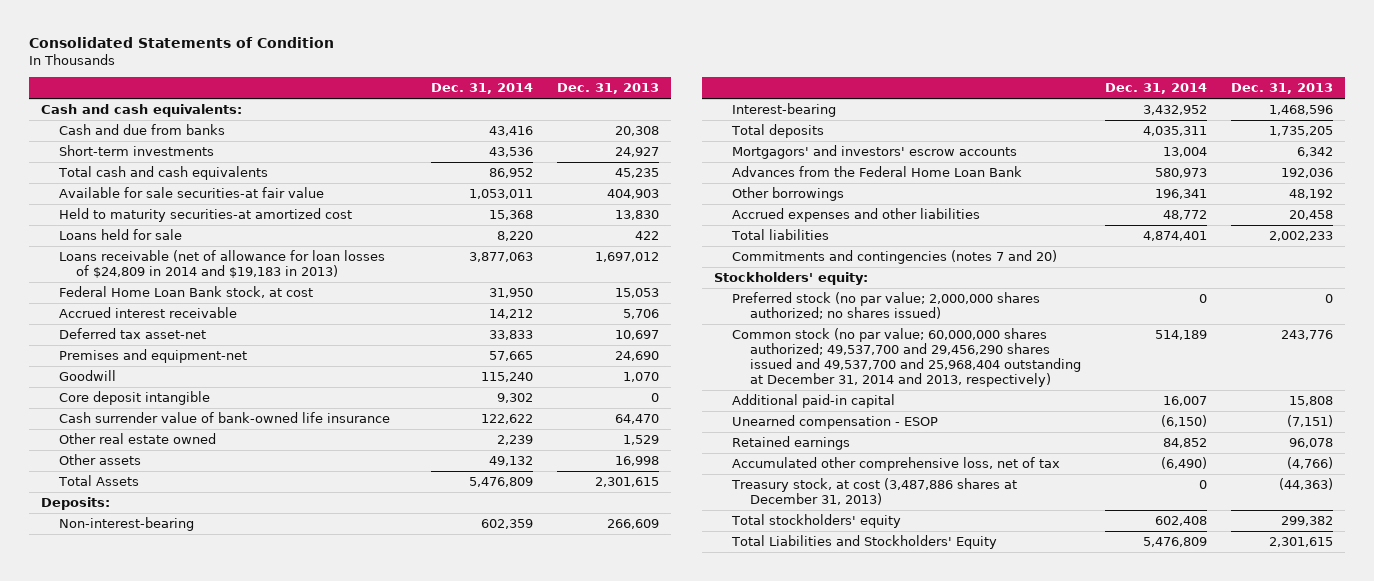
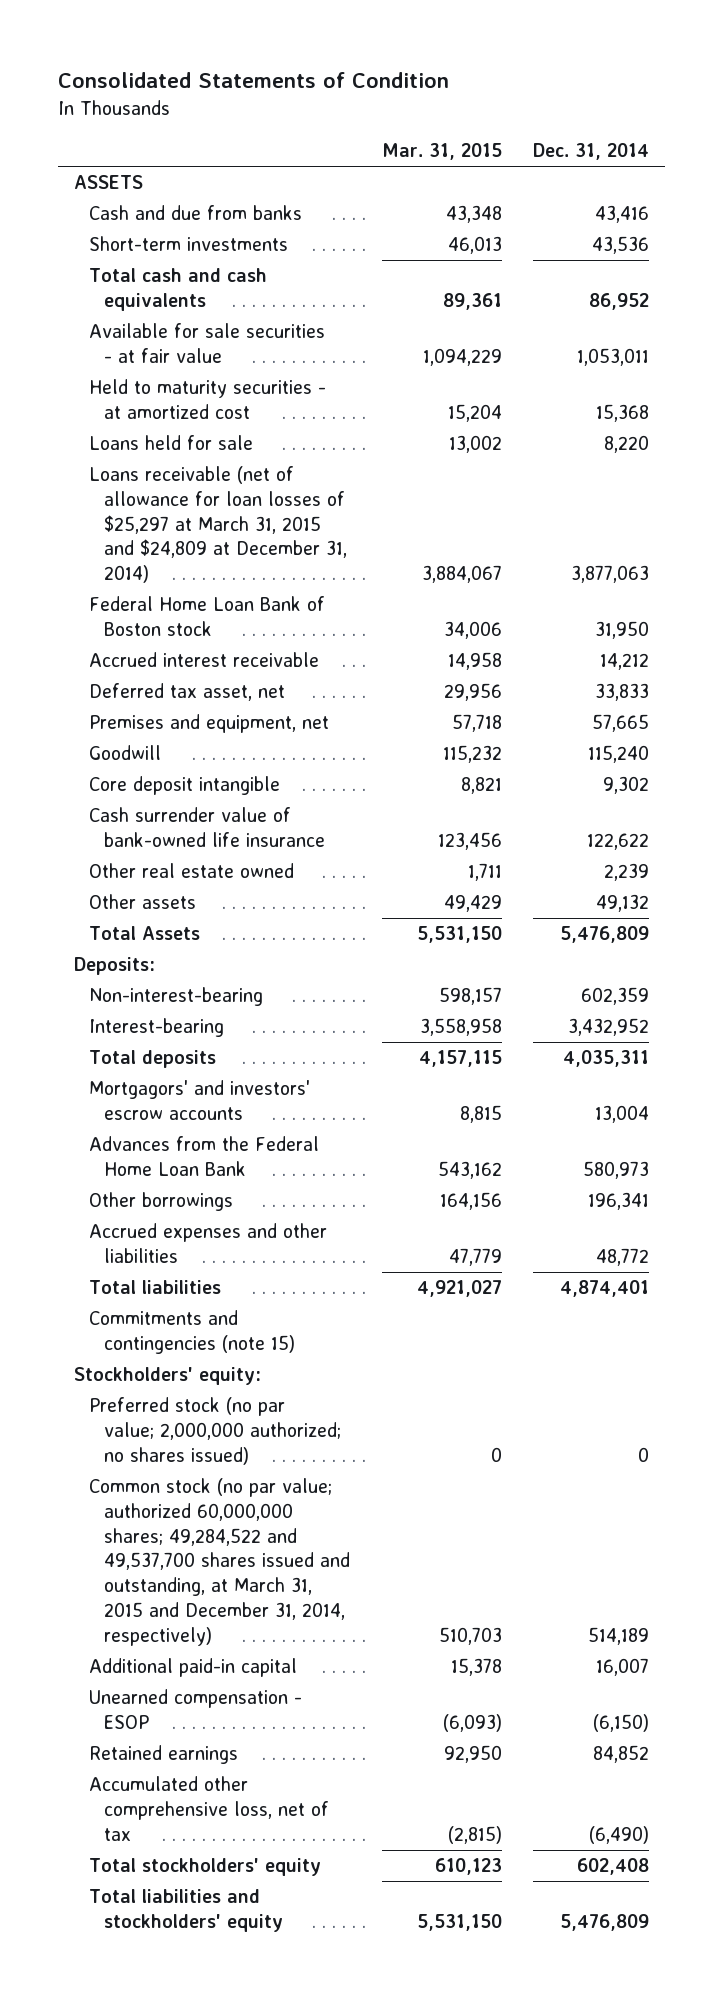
[557,83,660,95] Dec. 31, 2013 -> none
none -> [381,143,502,161] Mar. 31, 2015
[41,103,243,117] Cash and cash equivalents: -> none
none -> [73,175,143,190] ASSETS
[58,186,324,198] Available for sale securities-at fair value -> [88,323,325,364] Available for sale securities - at fair value
[58,207,352,222] Held to maturity securities-at amortized cost -> [88,379,326,420] Held to maturity securities - at amortized cost
[58,249,385,278] Loans receivable (net of allowance for loan losses of $24,809 in 2014 and $19,183 in 2013) -> [88,466,347,584] Loans receivable (net of allowance for loan losses of $25,297 at March 31, 2015 and $24,809 at December 31, 2014)
[58,285,313,298] Federal Home Loan Bank stock, at cost -> [88,596,325,637] Federal Home Loan Bank of Boston stock
[58,327,206,339] Deferred tax asset-net -> [88,683,285,702] Deferred tax asset, net
[58,348,247,363] Premises and equipment-net -> [88,714,329,734] Premises and equipment, net
[731,249,1057,264] Commitments and contingencies (notes 7 and 20) -> [88,1310,295,1355] Commitments and contingencies (note 15)
[731,291,1040,319] Preferred stock (no par value; 2,000,000 shares authorized; no shares issued) -> [88,1397,341,1465] Preferred stock (no par value; 2,000,000 authorized; no shares issued)
[731,327,1081,387] Common stock (no par value; 60,000,000 shares authorized; 49,537,700 and 29,456,290 shares issued and 49,537,700 and 25,968,404 outstanding at December 31, 2014 and 2013, respectively) -> [88,1478,350,1646] Common stock (no par value; authorized 60,000,000 shares; 49,284,522 and 49,537,700 shares issued and outstanding, at March 31, 2015 and December 31, 2014, respectively)
[730,477,1017,505] Treasury stock, at cost (3,487,886 shares at December 31, 2013) -> none
[730,534,997,549] Total Liabilities and Stockholders' Equity -> [88,1889,283,1933] Total liabilities and stockholders' equity

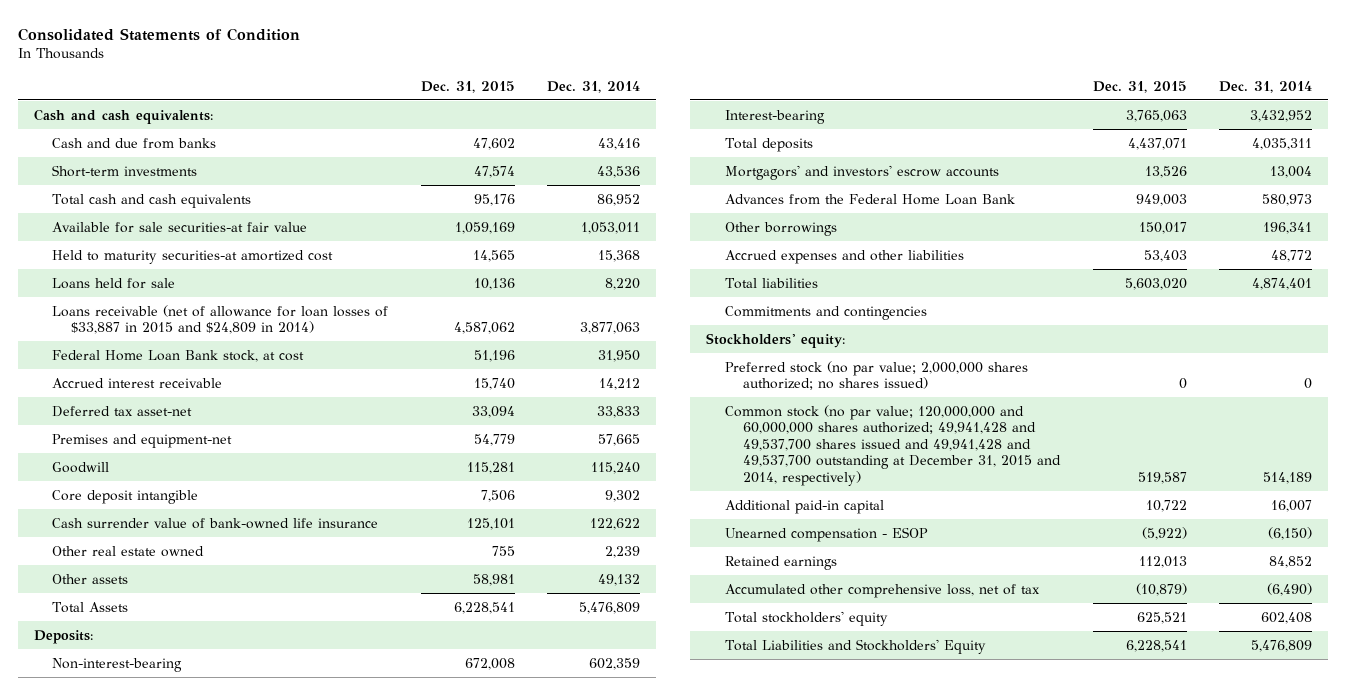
[381,143,502,161] Mar. 31, 2015 -> none
none -> [420,80,515,93] Dec. 31, 2015
[73,175,143,190] ASSETS -> none
none -> [34,108,214,124] Cash and cash equivalents:
[88,323,325,364] Available for sale securities - at fair value -> [52,221,308,233] Available for sale securities-at fair value
[88,379,326,420] Held to maturity securities - at amortized cost -> [52,249,334,264] Held to maturity securities-at amortized cost
[88,466,347,584] Loans receivable (net of allowance for loan losses of $25,297 at March 31, 2015 and $24,809 at December 31, 2014) -> [52,304,389,335] Loans receivable (net of allowance for loan losses of $33,887 in 2015 and $24,809 in 2014)
[88,596,325,637] Federal Home Loan Bank of Boston stock -> [52,349,305,362] Federal Home Loan Bank stock, at cost
[88,683,285,702] Deferred tax asset, net -> [52,405,193,417] Deferred tax asset-net
[88,714,329,734] Premises and equipment, net -> [52,433,233,448] Premises and equipment-net
[88,1310,295,1355] Commitments and contingencies (note 15) -> [724,305,927,320] Commitments and contingencies
[88,1397,341,1465] Preferred stock (no par value; 2,000,000 authorized; no shares issued) -> [724,360,1028,391] Preferred stock (no par value; 2,000,000 shares authorized; no shares issued)
[88,1478,350,1646] Common stock (no par value; authorized 60,000,000 shares; 49,284,522 and 49,537,700 shares issued and outstanding, at March 31, 2015 and December 31, 2014, respectively) -> [724,404,1062,486] Common stock (no par value; 120,000,000 and 60,000,000 shares authorized; 49,941,428 and 49,537,700 shares issued and 49,941,428 and 49,537,700 outstanding at December 31, 2015 and 2014, respectively)
[88,1889,283,1933] Total liabilities and stockholders' equity -> [724,638,986,654] Total Liabilities and Stockholders' Equity

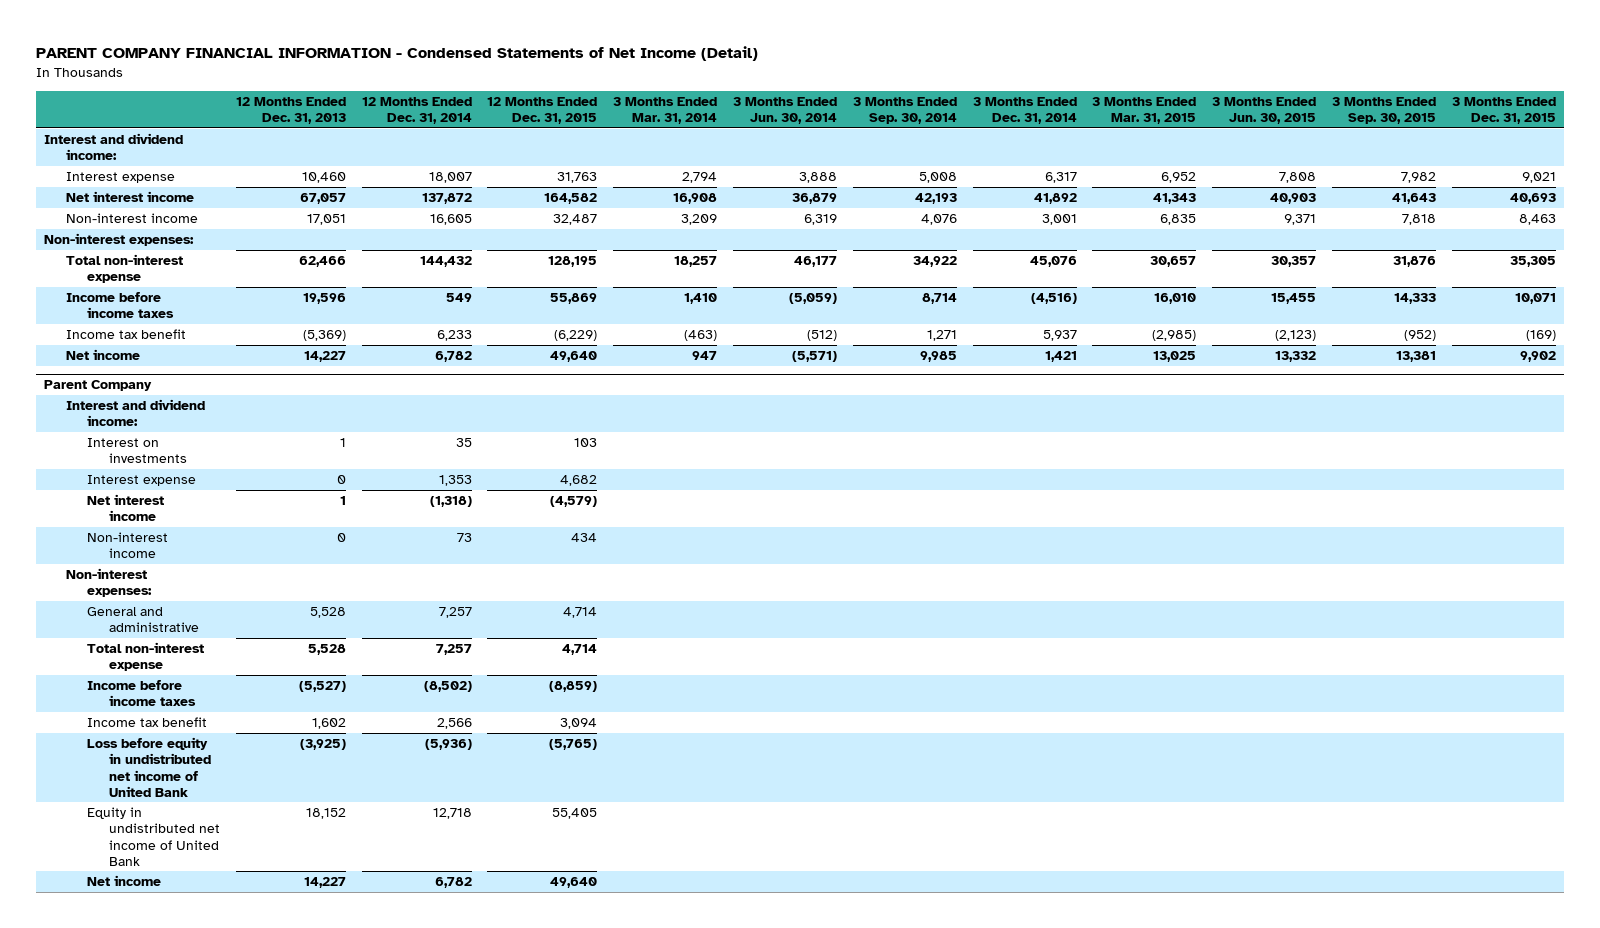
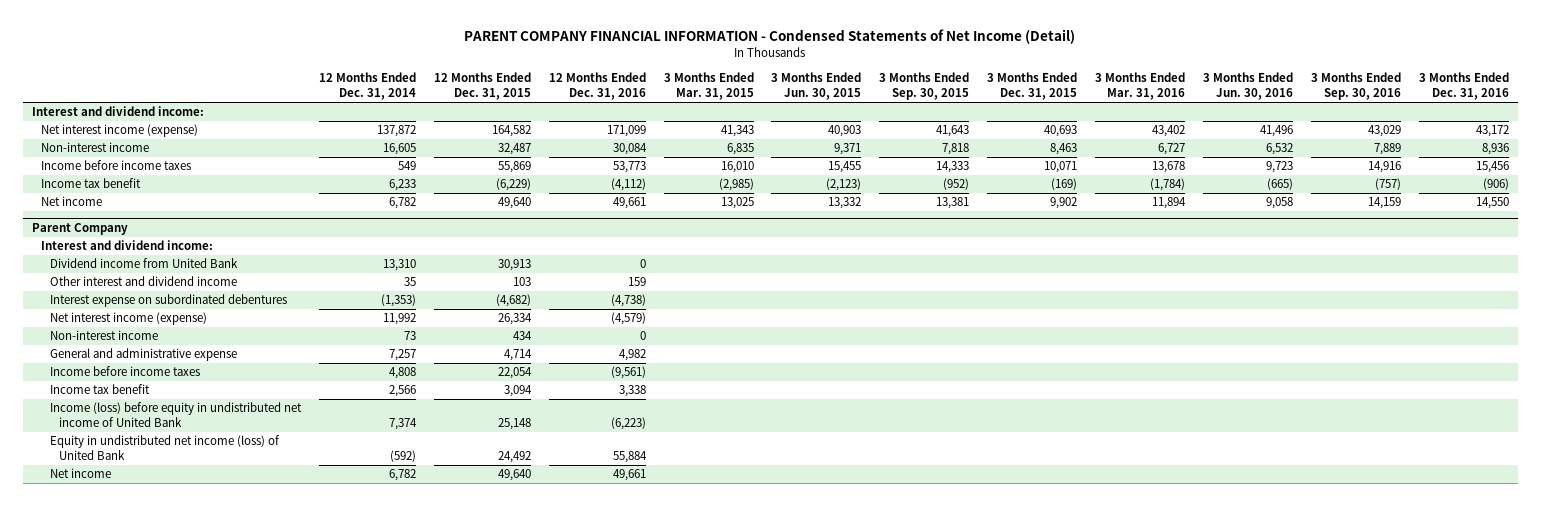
[235,96,346,125] 12 Months Ended Dec. 31, 2013 -> none
[613,96,718,125] 3 Months Ended Mar. 31, 2014 -> none
[733,96,838,125] 3 Months Ended Jun. 30, 2014 -> none
[852,96,957,125] 3 Months Ended Sep. 30, 2014 -> none
[972,96,1077,125] 3 Months Ended Dec. 31, 2014 -> none
none -> [548,72,646,101] 12 Months Ended Dec. 31, 2016
none -> [1095,72,1186,101] 3 Months Ended Mar. 31, 2016
none -> [1203,72,1294,101] 3 Months Ended Jun. 30, 2016
none -> [1310,72,1401,101] 3 Months Ended Sep. 30, 2016
none -> [1418,72,1509,101] 3 Months Ended Dec. 31, 2016
[65,172,175,184] Interest expense -> none
[65,191,194,203] Net interest income -> [40,124,198,138] Net interest income (expense)
[43,233,194,247] Non-interest expenses: -> none
[65,254,183,284] Total non-interest expense -> none
[87,475,197,487] Interest expense -> none
none -> [49,258,238,269] Dividend income from United Bank
[87,438,188,464] Interest on investments -> [49,276,237,287] Other interest and dividend income
none -> [49,294,287,308] Interest expense on subordinated debentures
[87,494,165,522] Net interest income -> [49,312,207,326] Net interest income (expense)
[429,496,472,508] (1,318) -> [382,313,416,326] 11,992
[550,496,598,508] (4,579) -> [497,313,532,326] 26,334
[65,568,153,598] Non-interest expenses: -> none
[87,642,205,672] Total non-interest expense -> none
[87,607,200,633] General and administrative -> [49,348,237,362] General and administrative expense
[423,681,472,693] (8,502) -> [388,367,416,380] 4,808
[549,681,598,693] (8,859) -> [497,367,532,380] 22,054
[87,737,212,797] Loss before equity in undistributed net income of United Bank -> [49,402,302,428] Income (loss) before equity in undistributed net income of United Bank
[424,739,472,751] (5,936) -> [388,418,417,431] 7,374
[549,739,598,751] (5,765) -> [497,418,531,431] 25,148
[87,807,221,866] Equity in undistributed net income of United Bank -> [49,435,280,461] Equity in undistributed net income (loss) of United Bank
[432,808,472,820] 12,718 -> [389,450,416,463] (592)
[552,808,598,820] 55,405 -> [497,451,531,464] 24,492

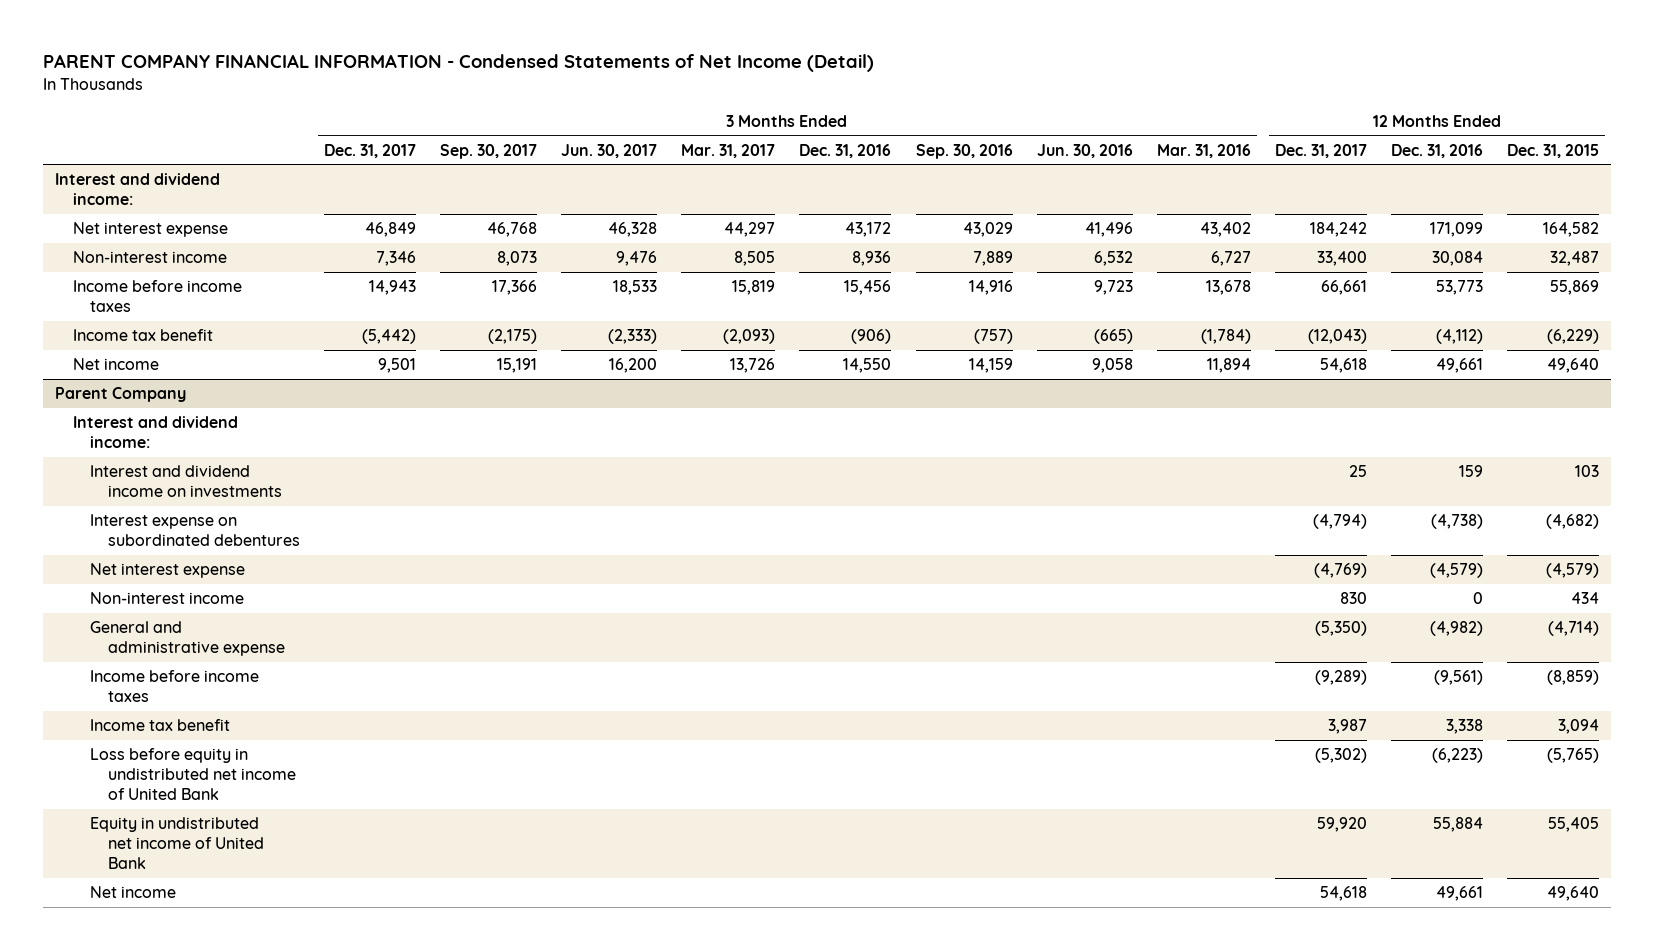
[318,72,416,101] 12 Months Ended Dec. 31, 2014 -> none
[663,72,754,101] 3 Months Ended Mar. 31, 2015 -> none
[771,72,862,101] 3 Months Ended Jun. 30, 2015 -> none
[879,72,970,101] 3 Months Ended Sep. 30, 2015 -> none
[987,72,1078,101] 3 Months Ended Dec. 31, 2015 -> none
none -> [323,143,416,158] Dec. 31, 2017
none -> [439,143,537,159] Sep. 30, 2017
none -> [561,143,658,158] Jun. 30, 2017
none -> [681,143,776,158] Mar. 31, 2017
none -> [1274,143,1367,158] Dec. 31, 2017
[40,124,198,138] Net interest income (expense) -> [72,222,228,238] Net interest expense
[49,258,238,269] Dividend income from United Bank -> none
[49,276,237,287] Other interest and dividend income -> [90,465,282,498] Interest and dividend income on investments
[49,312,207,326] Net interest income (expense) -> [90,563,246,579] Net interest expense
[497,313,532,326] 26,334 -> [1546,563,1600,579] (4,579)
[503,349,532,362] 4,714 -> [1548,621,1600,637] (4,714)
[618,349,646,362] 4,982 -> [1430,621,1484,637] (4,982)
[497,367,532,380] 22,054 -> [1547,670,1600,686] (8,859)
[49,402,302,428] Income (loss) before equity in undistributed net income of United Bank -> [90,748,296,801] Loss before equity in undistributed net income of United Bank
[497,418,531,431] 25,148 -> [1547,748,1600,764] (5,765)
[49,435,280,461] Equity in undistributed net income (loss) of United Bank -> [90,817,264,870] Equity in undistributed net income of United Bank
[497,451,531,464] 24,492 -> [1548,817,1600,833] 55,405

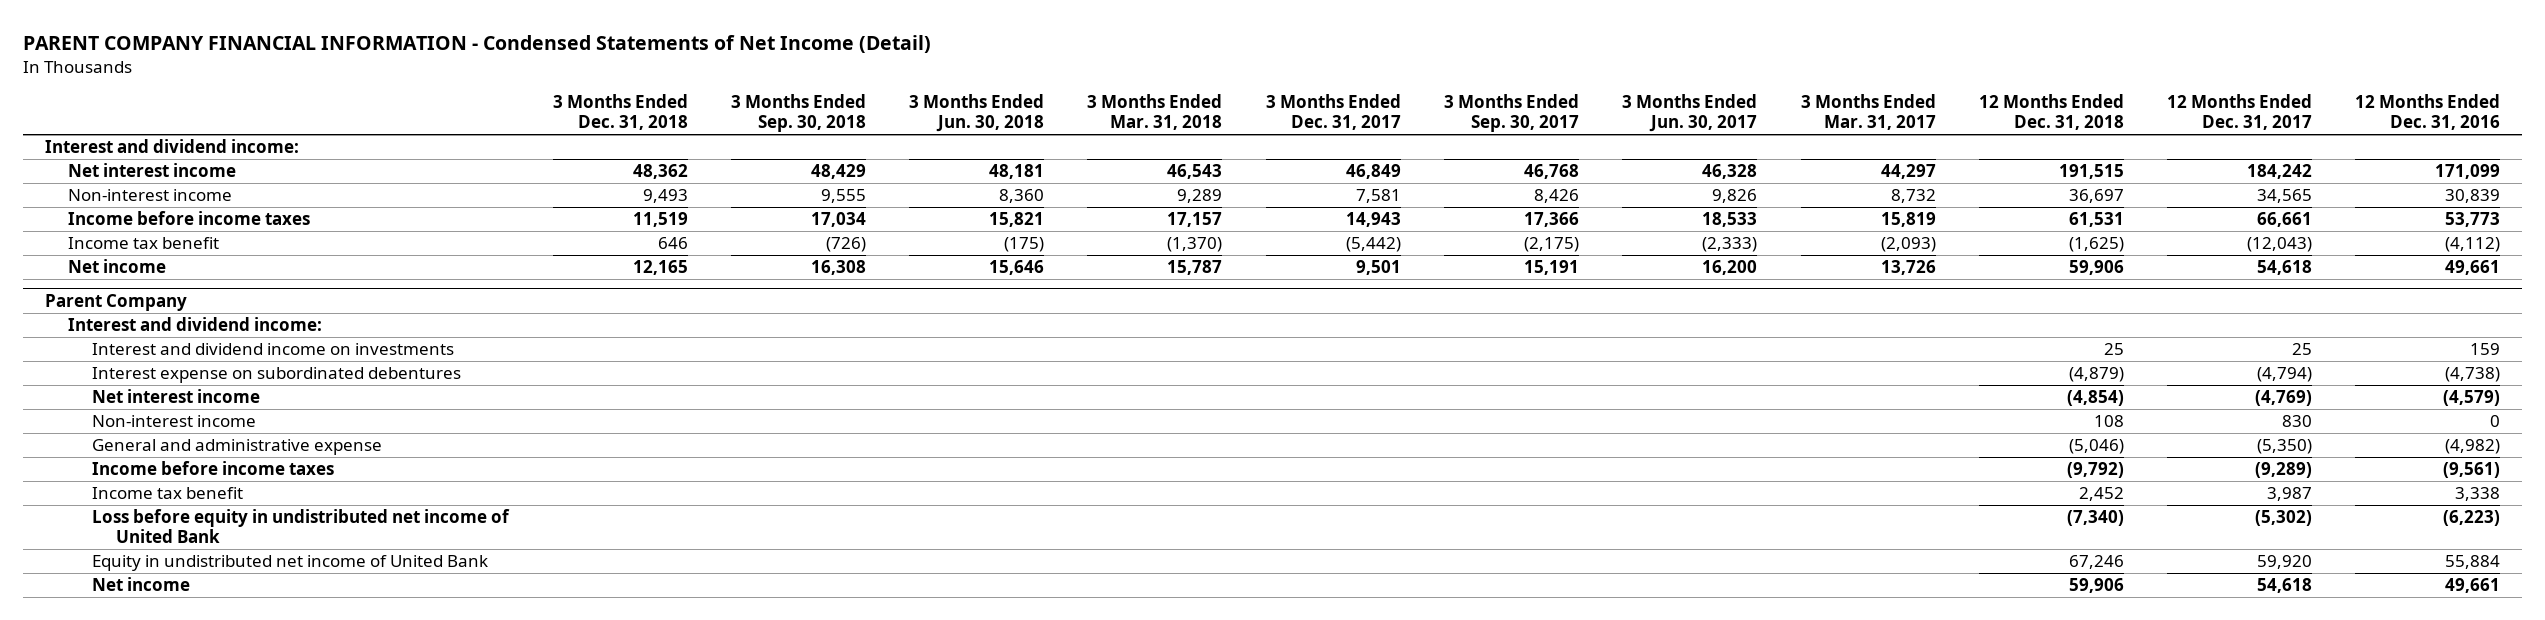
[799,143,892,158] Dec. 31, 2016 -> none
[915,143,1013,159] Sep. 30, 2016 -> none
[1036,143,1133,158] Jun. 30, 2016 -> none
[1156,143,1251,158] Mar. 31, 2016 -> none
[1507,143,1600,158] Dec. 31, 2015 -> none
none -> [552,94,688,130] 3 Months Ended Dec. 31, 2018
none -> [730,94,866,132] 3 Months Ended Sep. 30, 2018
none -> [909,94,1045,132] 3 Months Ended Jun. 30, 2018
none -> [1087,94,1223,130] 3 Months Ended Mar. 31, 2018
none -> [1978,94,2124,130] 12 Months Ended Dec. 31, 2018
[72,222,228,238] Net interest expense -> [68,163,237,178] Net interest income
[375,251,416,267] 7,346 -> [1355,189,1401,204] 7,581
[496,251,537,267] 8,073 -> [1534,189,1580,204] 8,426
[616,251,658,267] 9,476 -> [1712,189,1758,204] 9,826
[734,251,776,267] 8,505 -> [1890,189,1936,204] 8,732
[1316,251,1367,267] 33,400 -> [2257,189,2313,204] 34,565
[1432,251,1484,267] 30,084 -> [2445,189,2501,204] 30,839
[90,563,246,579] Net interest expense -> [92,389,261,404] Net interest income

